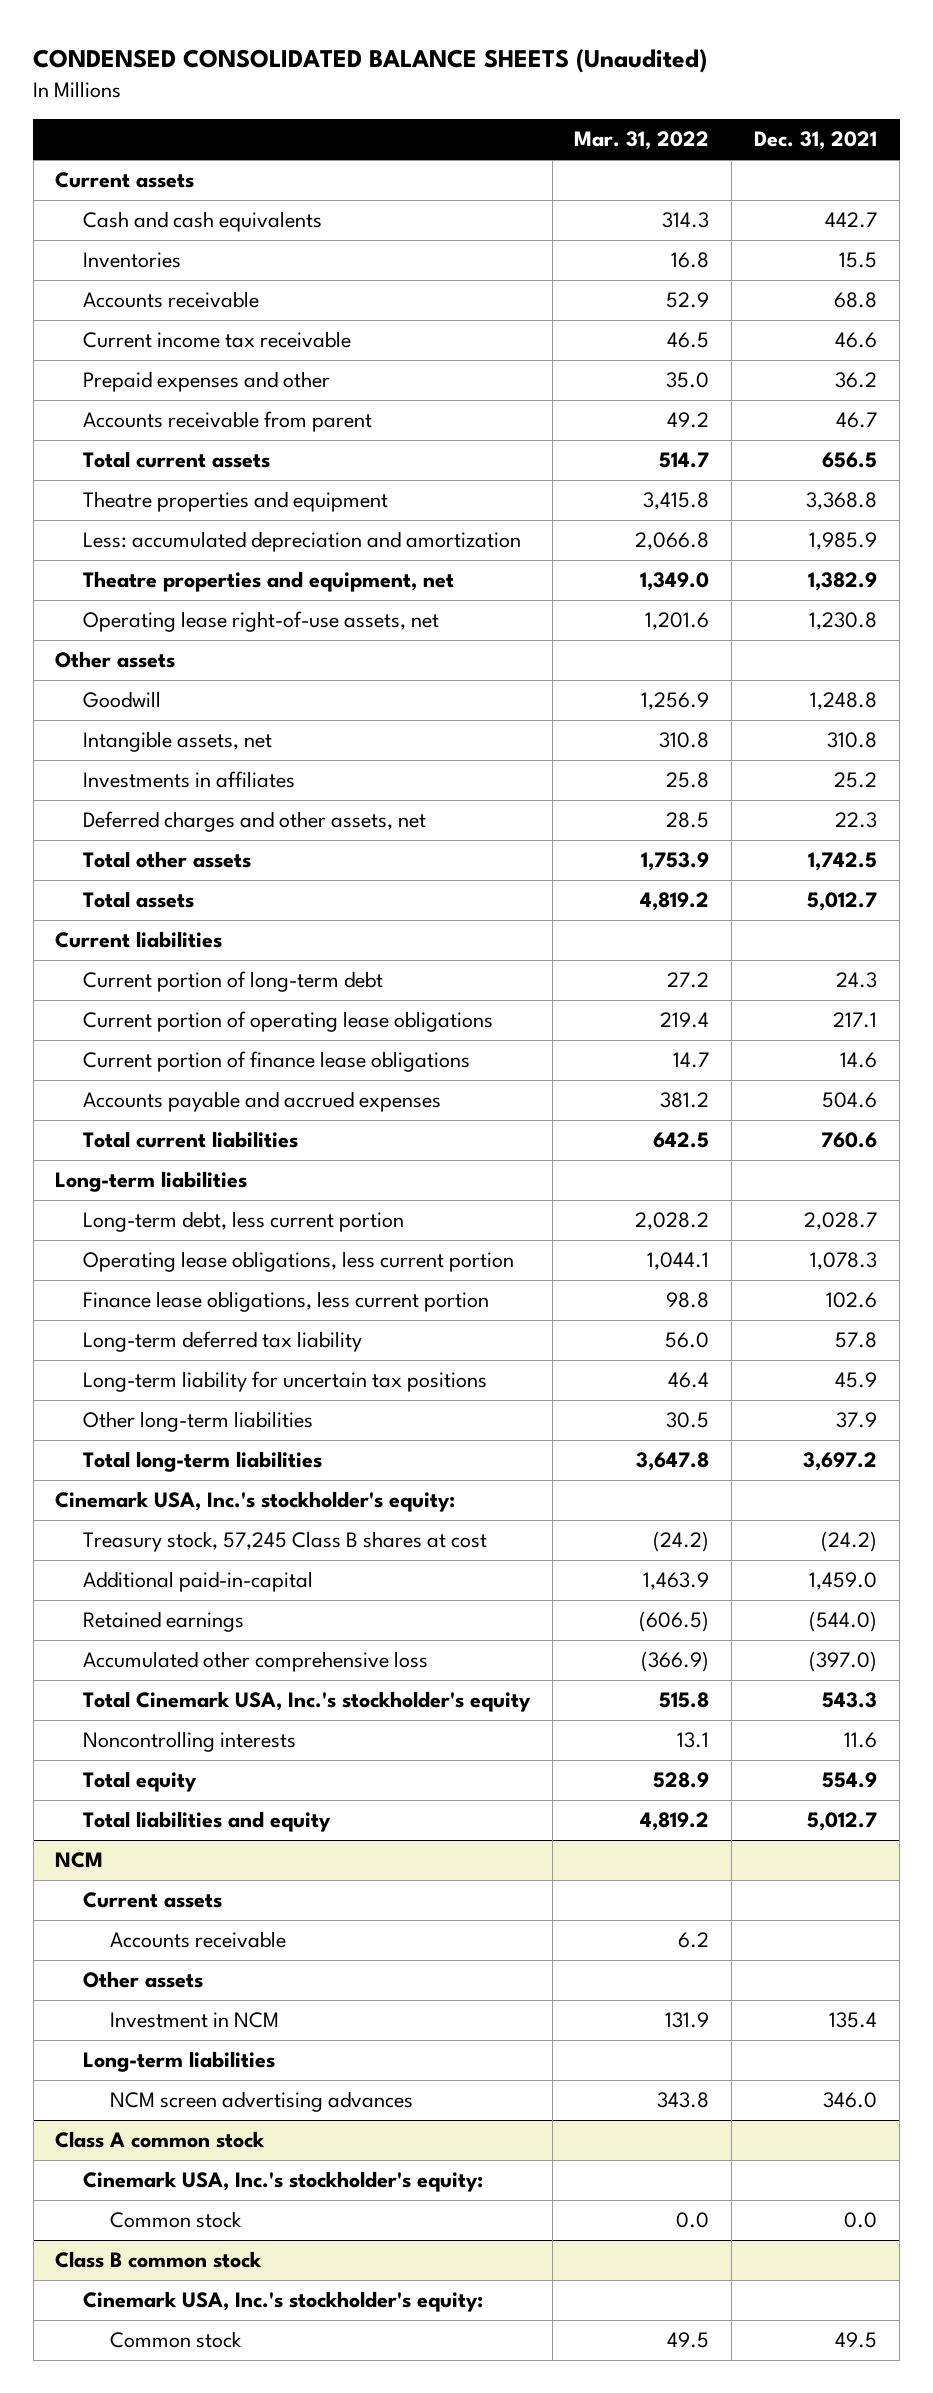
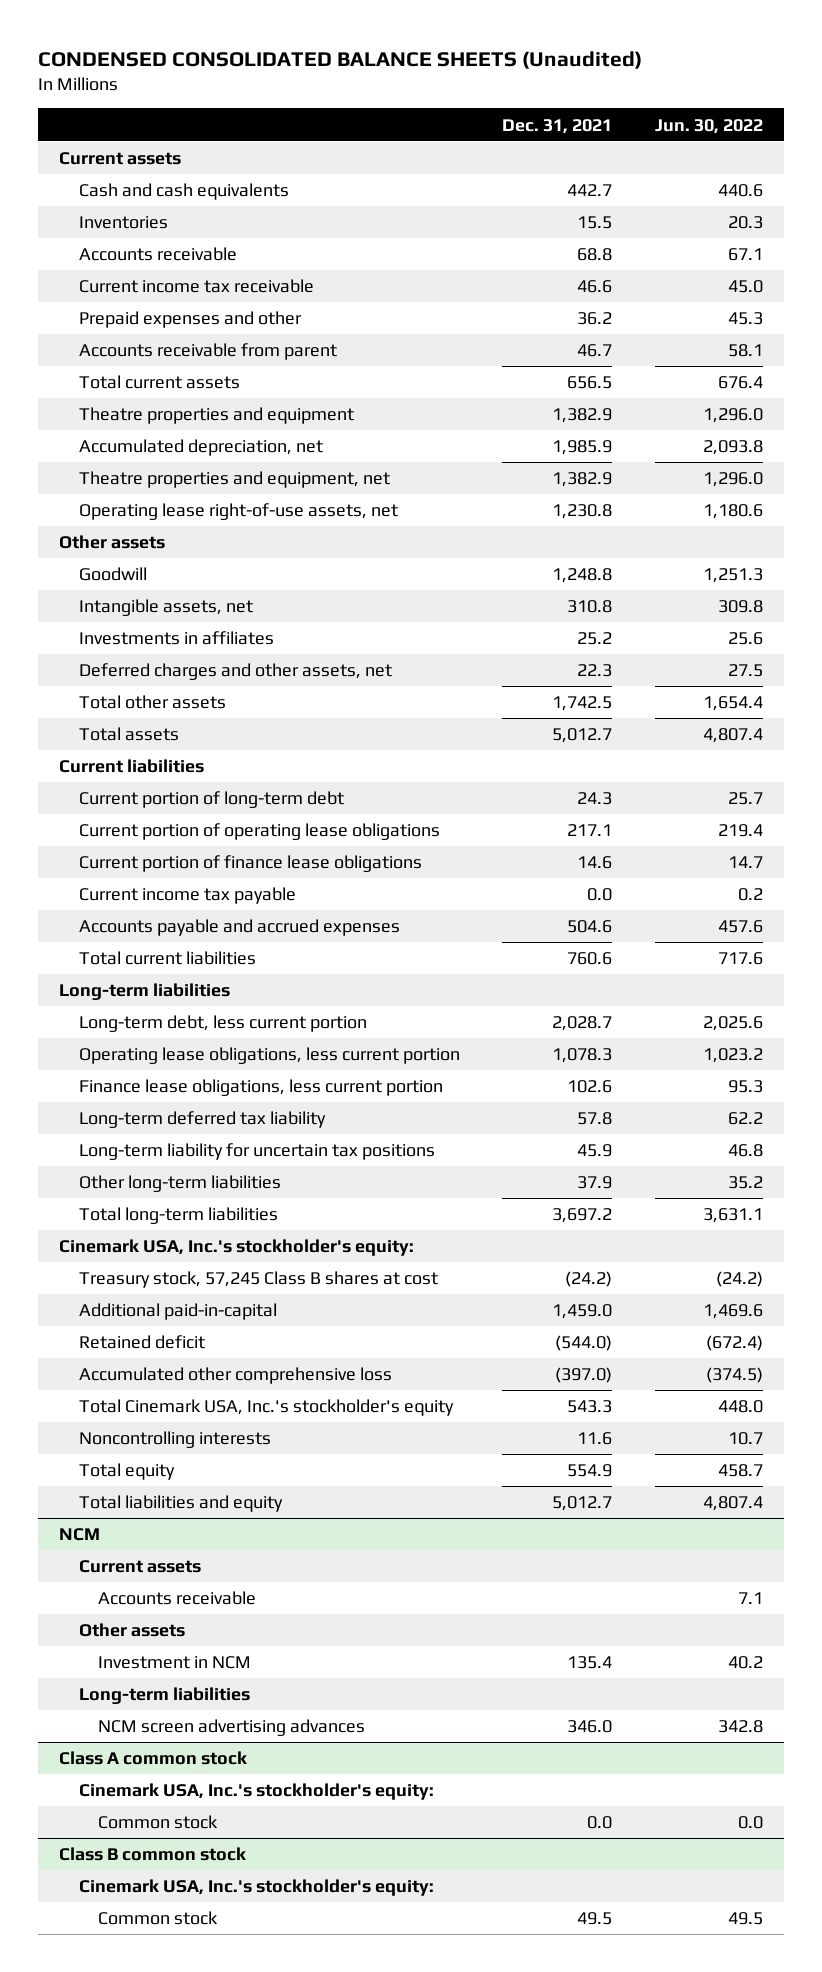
[574,131,710,151] Mar. 31, 2022 -> none
none -> [654,118,763,134] Jun. 30, 2022
[806,492,878,511] 3,368.8 -> [552,408,613,424] 1,382.9
[82,531,521,553] Less: accumulated depreciation and amortization -> [78,439,323,457] Accumulated depreciation, net
none -> [78,887,296,905] Current income tax payable
[82,1611,244,1633] Retained earnings -> [78,1335,205,1350] Retained deficit

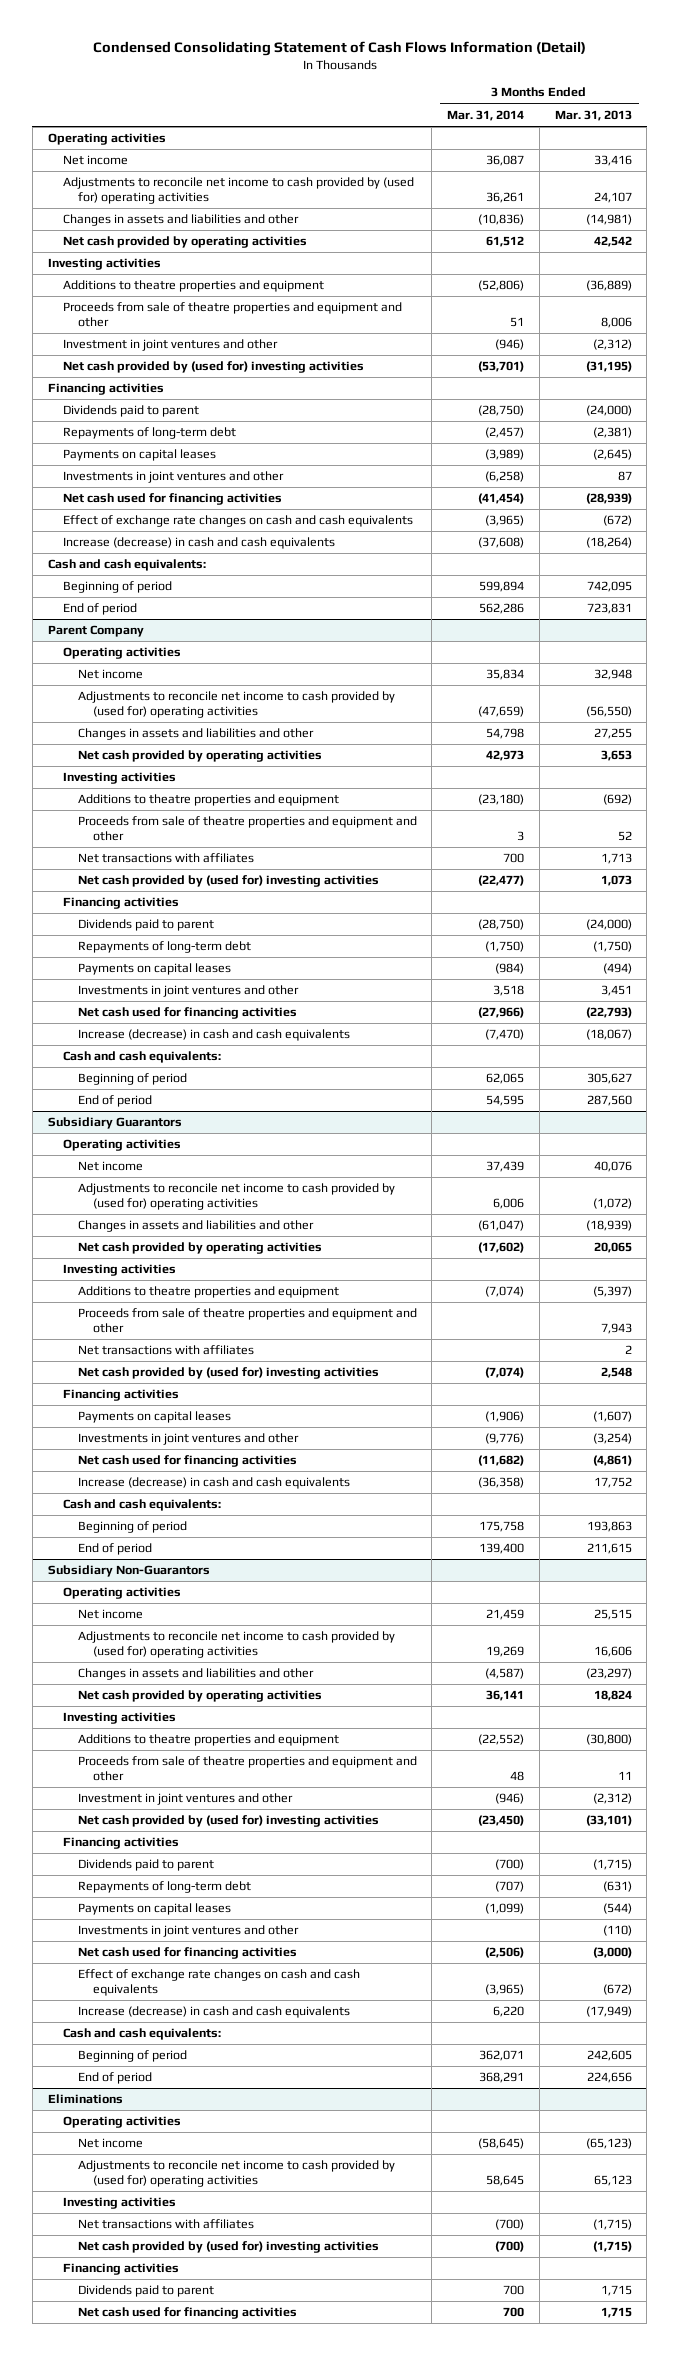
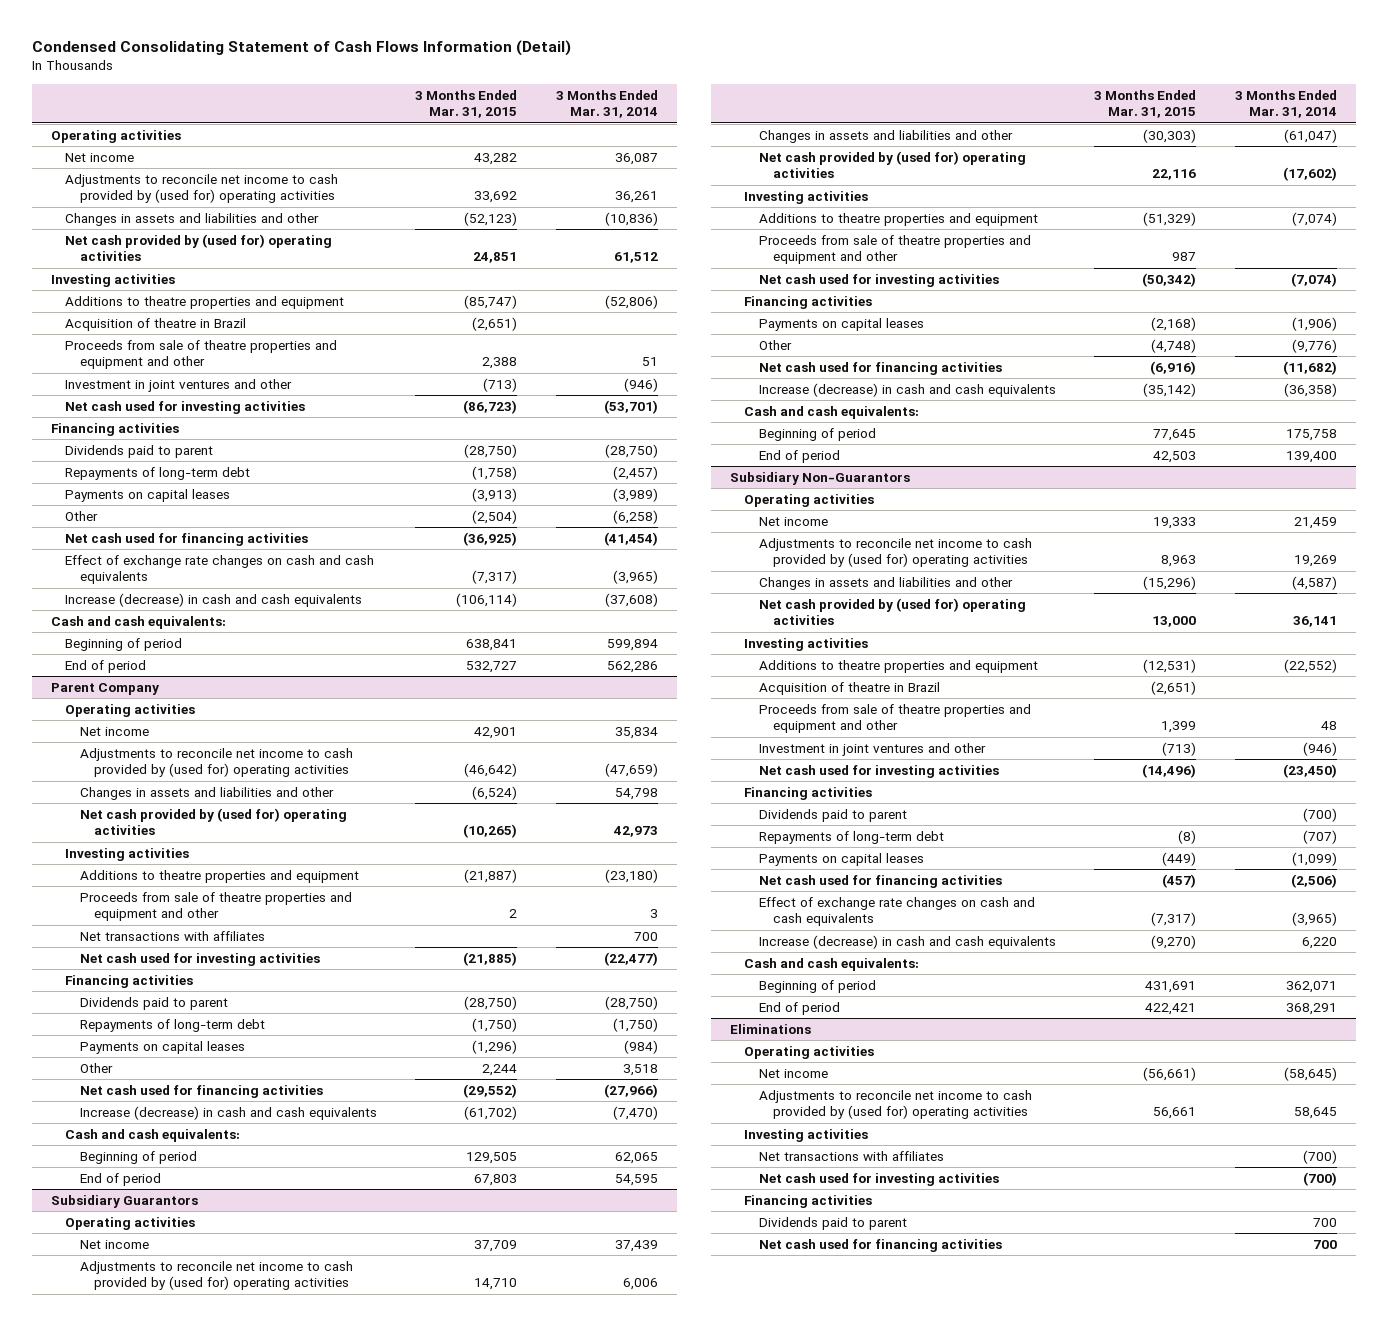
[554,109,632,121] Mar. 31, 2013 -> none
none -> [415,89,518,119] 3 Months Ended Mar. 31, 2015
[62,236,307,249] Net cash provided by operating activities -> [65,233,333,262] Net cash provided by (used for) operating activities
none -> [65,317,247,331] Acquisition of theatre in Brazil
[62,361,364,374] Net cash provided by (used for) investing activities -> [65,400,306,414] Net cash used for investing activities
[62,471,284,484] Investments in joint ventures and other -> [65,510,99,521] Other
[77,750,322,763] Net cash provided by operating activities -> [79,807,347,836] Net cash provided by (used for) operating activities
[77,875,379,888] Net cash provided by (used for) investing activities -> [79,952,320,966] Net cash used for investing activities
[77,985,299,998] Investments in joint ventures and other -> [79,1062,113,1073] Other
[77,1242,322,1255] Net cash provided by operating activities -> [758,150,1026,179] Net cash provided by (used for) operating activities
[77,1345,254,1356] Net transactions with affiliates -> none
[77,1367,379,1380] Net cash provided by (used for) investing activities -> [758,273,999,287] Net cash used for investing activities
[77,1433,299,1446] Investments in joint ventures and other -> [758,339,792,350] Other
[77,1690,322,1703] Net cash provided by operating activities -> [758,597,1026,626] Net cash provided by (used for) operating activities
none -> [758,681,940,695] Acquisition of theatre in Brazil
[77,1815,379,1828] Net cash provided by (used for) investing activities -> [758,764,999,778] Net cash used for investing activities
[77,1925,299,1938] Investments in joint ventures and other -> none
[77,2241,379,2254] Net cash provided by (used for) investing activities -> [758,1172,999,1186] Net cash used for investing activities

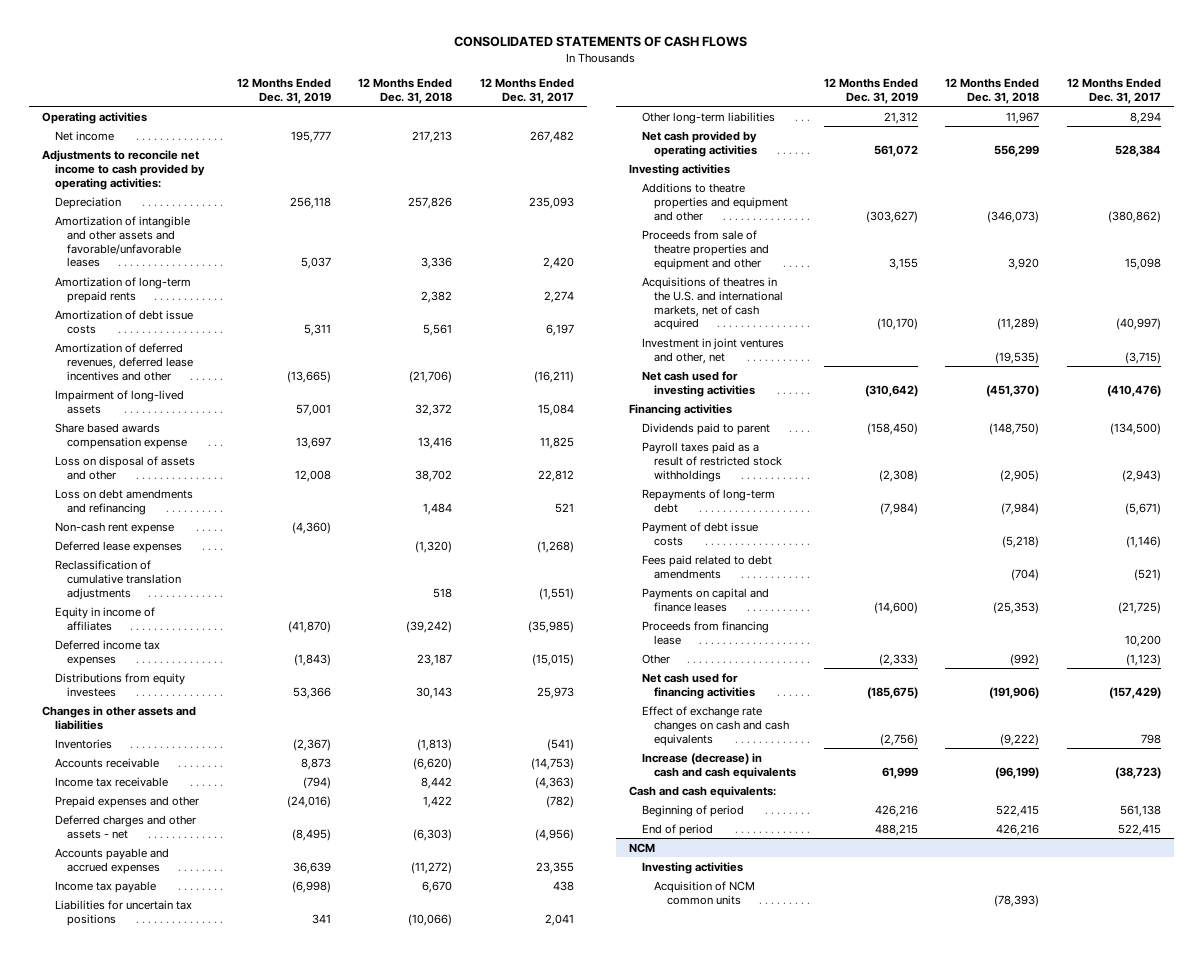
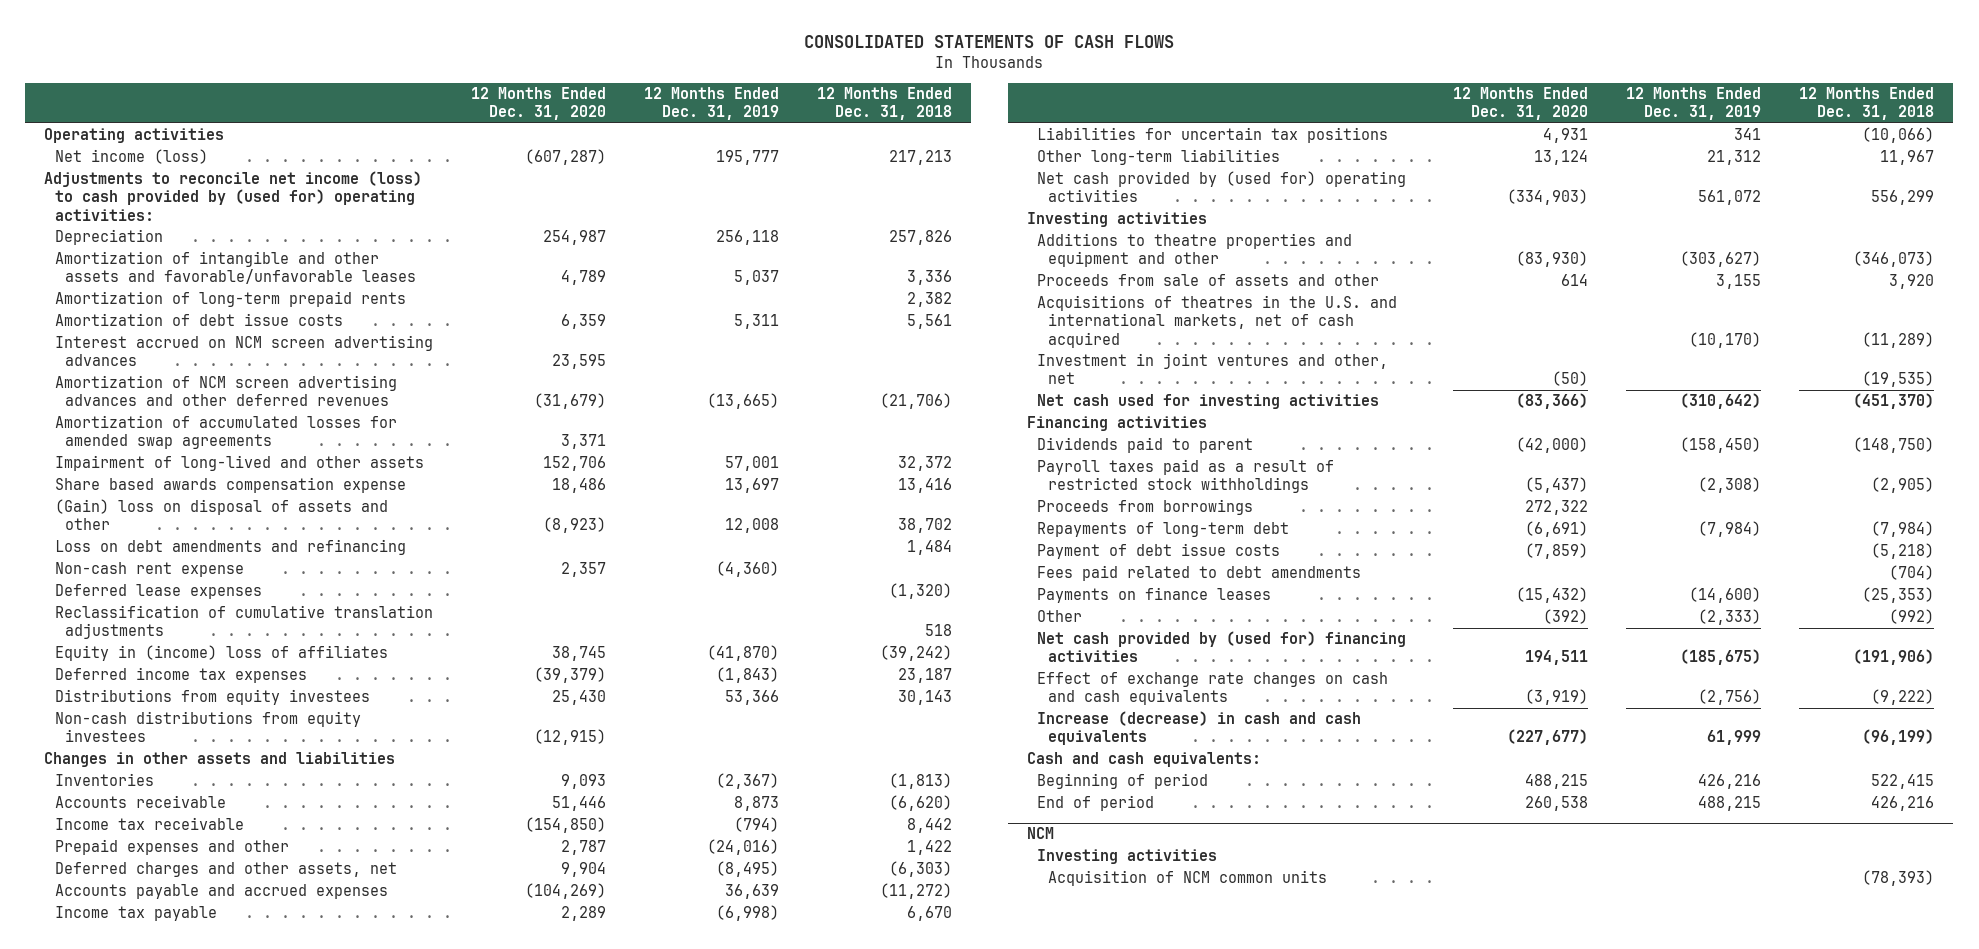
[479,77,574,104] 12 Months Ended Dec. 31, 2017 -> none
none -> [470,87,606,121] 12 Months Ended Dec. 31, 2020
[54,130,114,141] Net income -> [54,149,208,165] Net income (loss)
[42,149,205,190] Adjustments to reconcile net income to cash provided by operating activities: -> [44,171,423,221] Adjustments to reconcile net income (loss) to cash provided by (used for) operating activities:
none -> [54,335,433,367] Interest accrued on NCM screen advertising advances
[54,342,194,381] Amortization of deferred revenues, deferred lease incentives and other -> [54,375,397,407] Amortization of NCM screen advertising advances and other deferred revenues
none -> [54,415,397,450] Amortization of accumulated losses for amended swap agreements
[54,389,184,414] Impairment of long-lived assets -> [54,455,424,472] Impairment of long-lived and other assets
[54,455,195,480] Loss on disposal of assets and other -> [54,499,388,531] (Gain) loss on disposal of assets and other
[54,606,155,631] Equity in income of affiliates -> [54,645,388,662] Equity in (income) loss of affiliates
none -> [54,711,361,743] Non-cash distributions from equity investees
[54,814,196,839] Deferred charges and other assets - net -> [54,862,397,878] Deferred charges and other assets, net
[641,130,758,157] Net cash provided by operating activities -> [1037,171,1407,203] Net cash provided by (used for) operating activities
[641,229,770,270] Proceeds from sale of theatre properties and equipment and other -> [1037,274,1380,287] Proceeds from sale of assets and other
none -> [1037,499,1254,516] Proceeds from borrowings
[641,620,769,645] Proceeds from financing lease -> none
[641,587,769,612] Payments on capital and finance leases -> [1037,587,1272,604] Payments on finance leases
[641,672,756,699] Net cash used for financing activities -> [1037,631,1407,663] Net cash provided by (used for) financing activities

